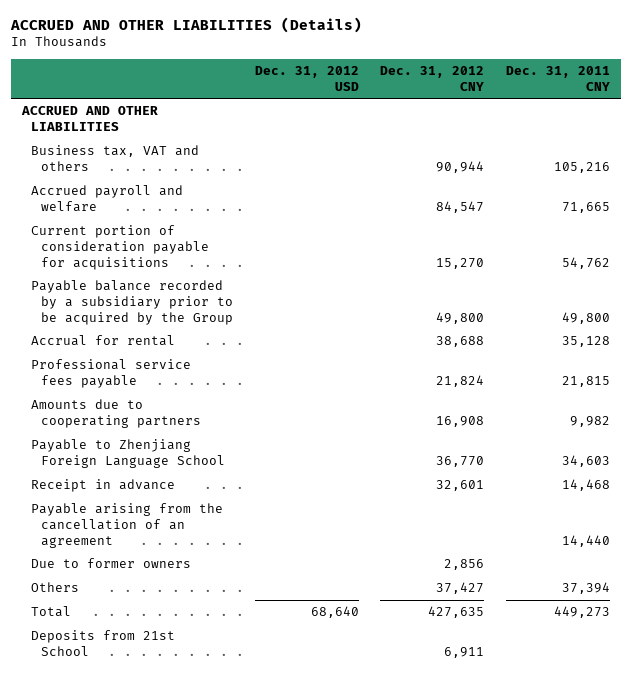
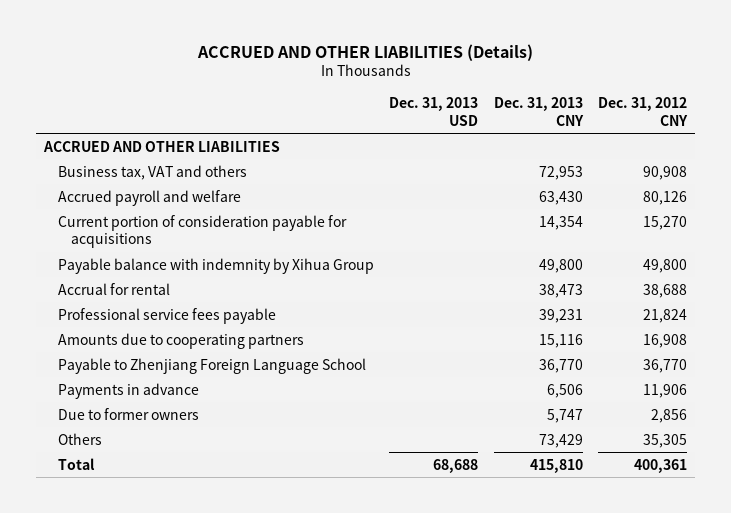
[254,66,359,91] Dec. 31, 2012 USD -> none
[506,66,611,91] Dec. 31, 2011 CNY -> none
none -> [389,97,479,126] Dec. 31, 2013 USD
none -> [493,97,584,126] Dec. 31, 2013 CNY
[436,160,485,173] 90,944 -> [643,165,688,180] 90,908
[436,200,485,213] 84,547 -> [643,190,688,205] 80,126
[31,280,233,325] Payable balance recorded by a subsidiary prior to be acquired by the Group -> [57,257,374,274] Payable balance with indemnity by Xihua Group
[31,503,224,548] Payable arising from the cancellation of an agreement -> none
[31,479,176,493] Receipt in advance -> [57,382,199,399] Payments in advance
[436,480,485,492] 32,601 -> [643,383,688,398] 11,906
[31,630,176,656] Deposits from 21st School -> none
[436,582,485,595] 37,427 -> [643,433,688,448] 35,305
[428,606,485,619] 427,635 -> [634,458,688,473] 400,361

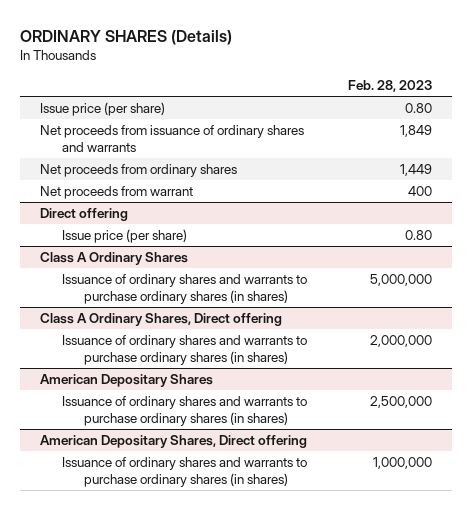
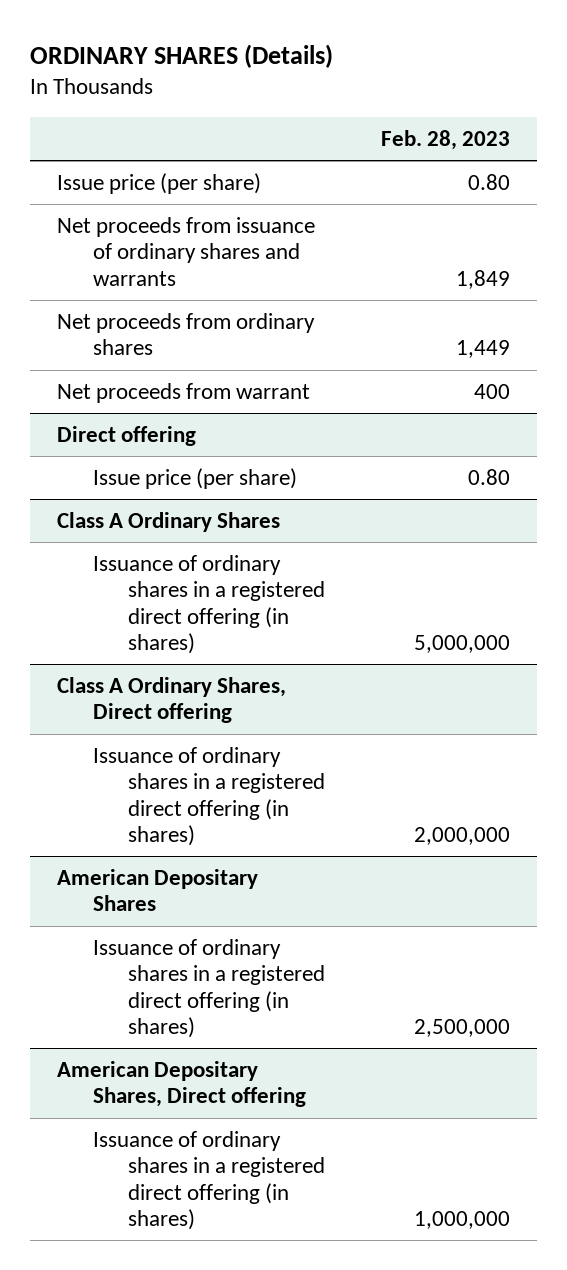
[62,274,308,305] Issuance of ordinary shares and warrants to purchase ordinary shares (in shares) -> [92,554,326,654] Issuance of ordinary shares in a registered direct offering (in shares)
[62,335,308,366] Issuance of ordinary shares and warrants to purchase ordinary shares (in shares) -> [92,746,326,846] Issuance of ordinary shares in a registered direct offering (in shares)
[62,396,308,427] Issuance of ordinary shares and warrants to purchase ordinary shares (in shares) -> [92,938,326,1038] Issuance of ordinary shares in a registered direct offering (in shares)
[62,457,308,488] Issuance of ordinary shares and warrants to purchase ordinary shares (in shares) -> [92,1130,326,1230] Issuance of ordinary shares in a registered direct offering (in shares)

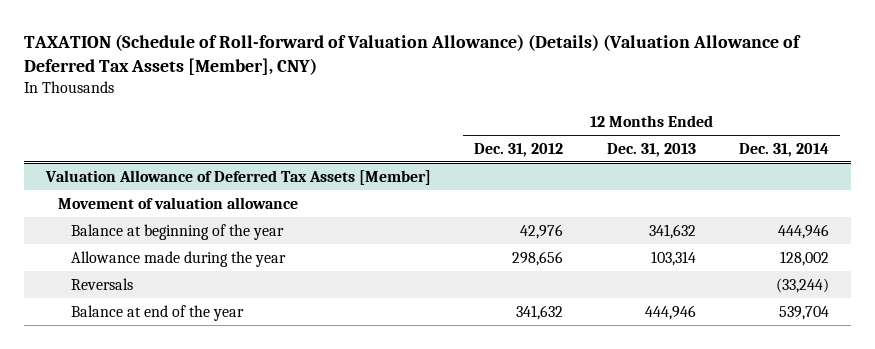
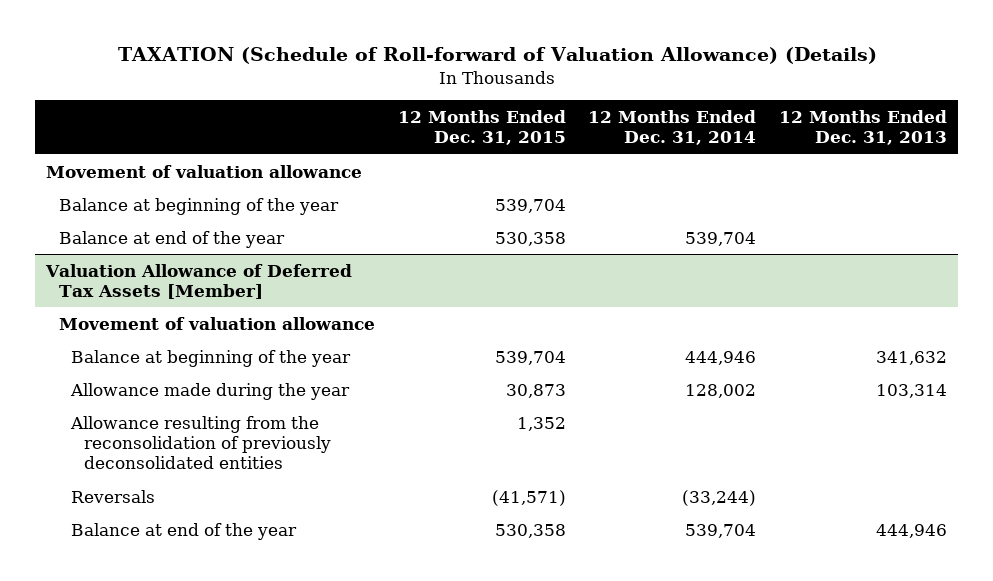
[23,33,801,75] TAXATION (Schedule of Roll-forward of Valuation Allowance) (Details) (Valuation Allowance of Deferred Tax Assets [Member], CNY) -> [117,47,877,65] TAXATION (Schedule of Roll-forward of Valuation Allowance) (Details)
[474,142,564,157] Dec. 31, 2012 -> none
none -> [397,110,566,146] 12 Months Ended Dec. 31, 2015
none -> [46,164,363,178] Movement of valuation allowance
none -> [58,197,339,215] Balance at beginning of the year
none -> [58,230,285,248] Balance at end of the year
none -> [70,415,331,470] Allowance resulting from the reconsolidation of previously deconsolidated entities

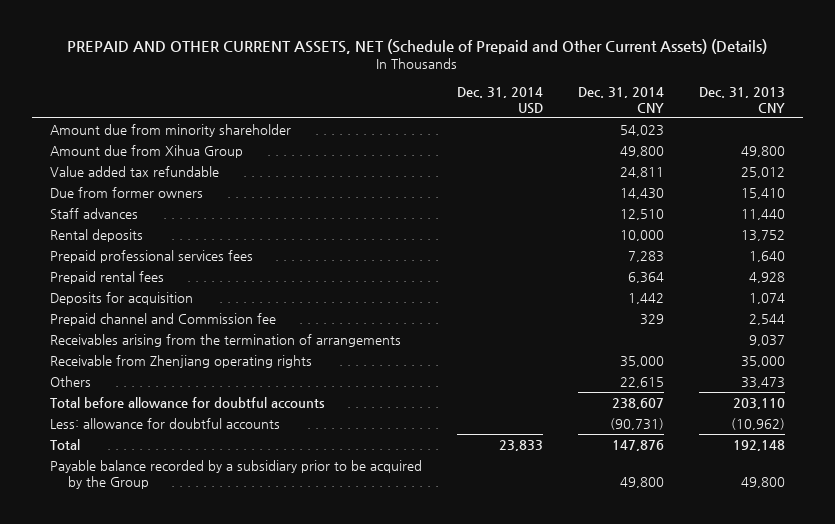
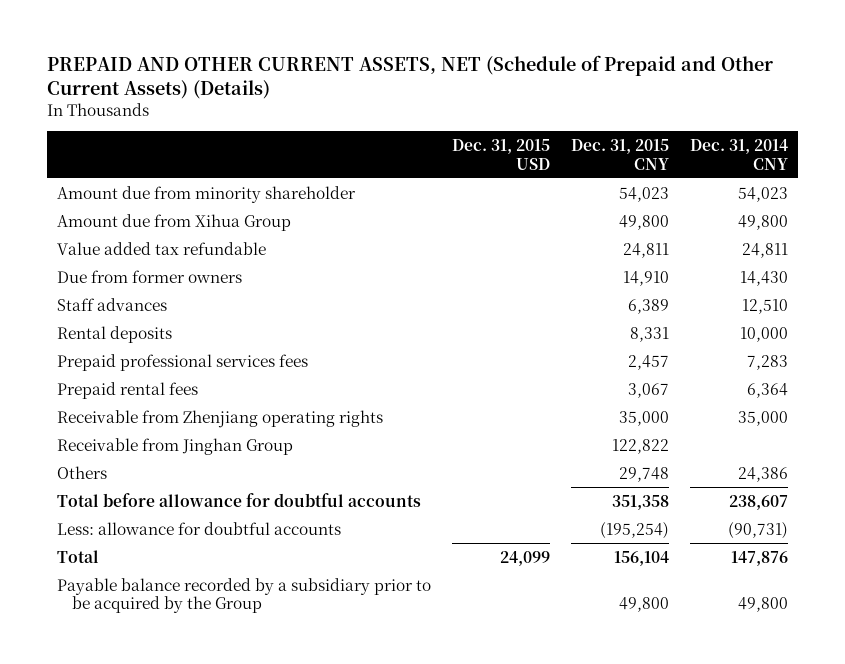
[456,86,543,114] Dec. 31, 2014 USD -> none
[699,86,786,113] Dec. 31, 2013 CNY -> none
none -> [451,139,550,170] Dec. 31, 2015 USD
none -> [570,139,669,170] Dec. 31, 2015 CNY
[49,292,193,306] Deposits for acquisition -> none
[49,313,276,327] Prepaid channel and Commission fee -> none
[49,334,401,348] Receivables arising from the termination of arrangements -> none
none -> [57,437,294,455] Receivable from Jinghan Group
[619,377,664,389] 22,615 -> [737,466,788,482] 24,386

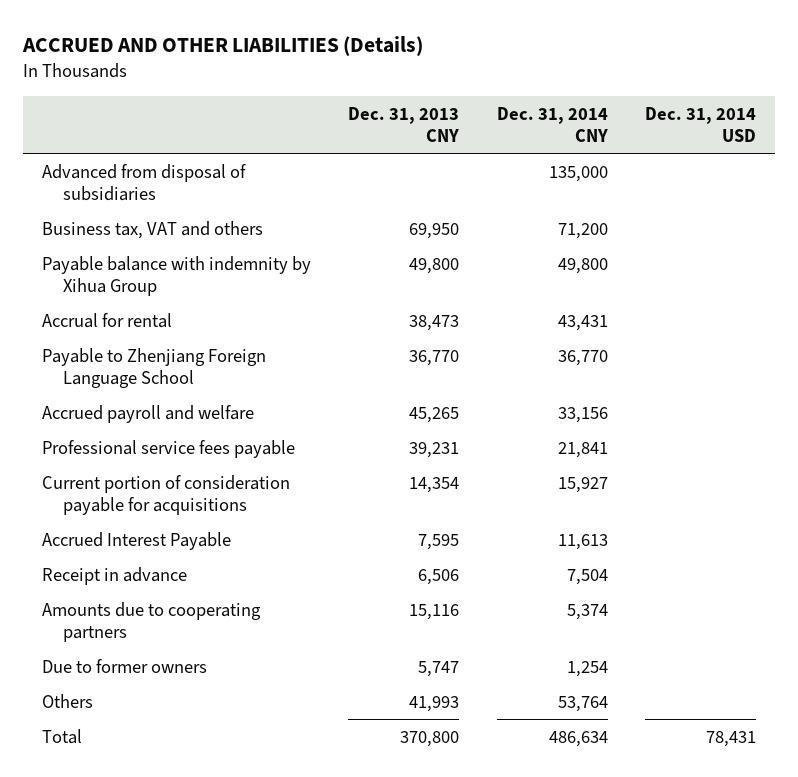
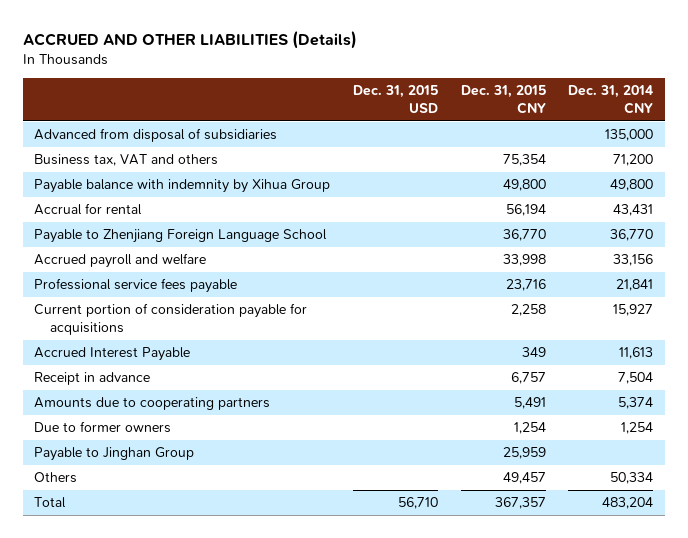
[348,106,460,142] Dec. 31, 2013 CNY -> none
[645,106,757,142] Dec. 31, 2014 USD -> none
none -> [352,85,438,114] Dec. 31, 2015 USD
none -> [460,85,546,115] Dec. 31, 2015 CNY
none -> [34,447,195,462] Payable to Jinghan Group
[557,695,608,712] 53,764 -> [610,472,654,485] 50,334
[548,730,608,747] 486,634 -> [602,497,654,510] 483,204

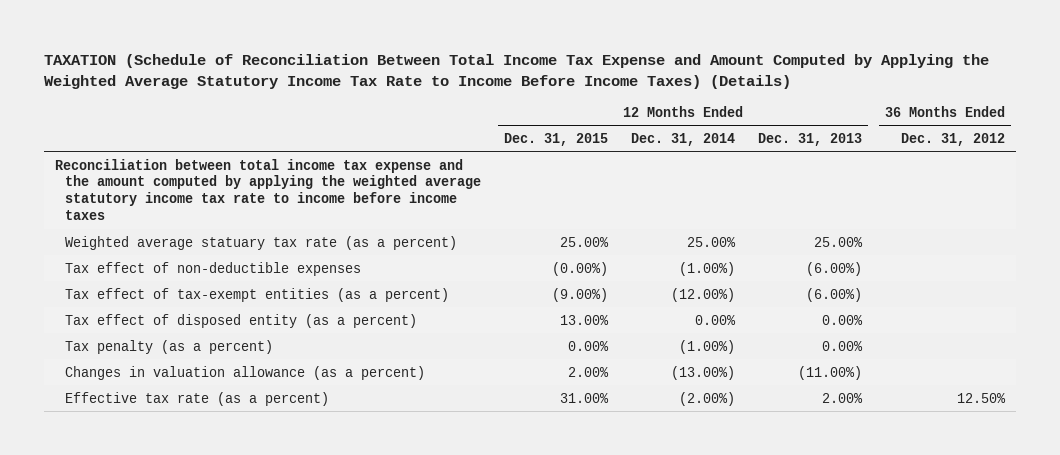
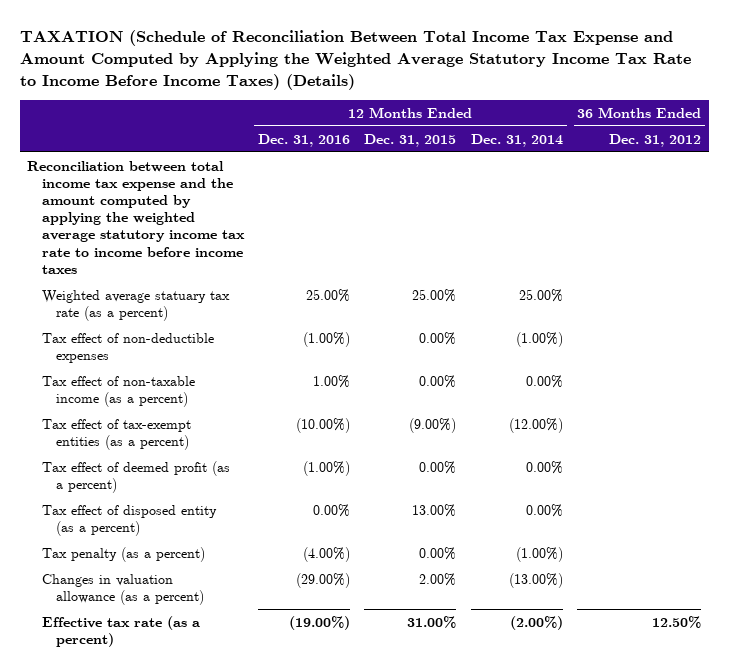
[757,132,862,146] Dec. 31, 2013 -> none
none -> [258,133,351,147] Dec. 31, 2016
[552,261,609,276] (0.00%) -> [419,331,457,345] 0.00%
none -> [41,375,195,408] Tax effect of non-taxable income (as a percent)
none -> [41,460,230,494] Tax effect of deemed profit (as a percent)

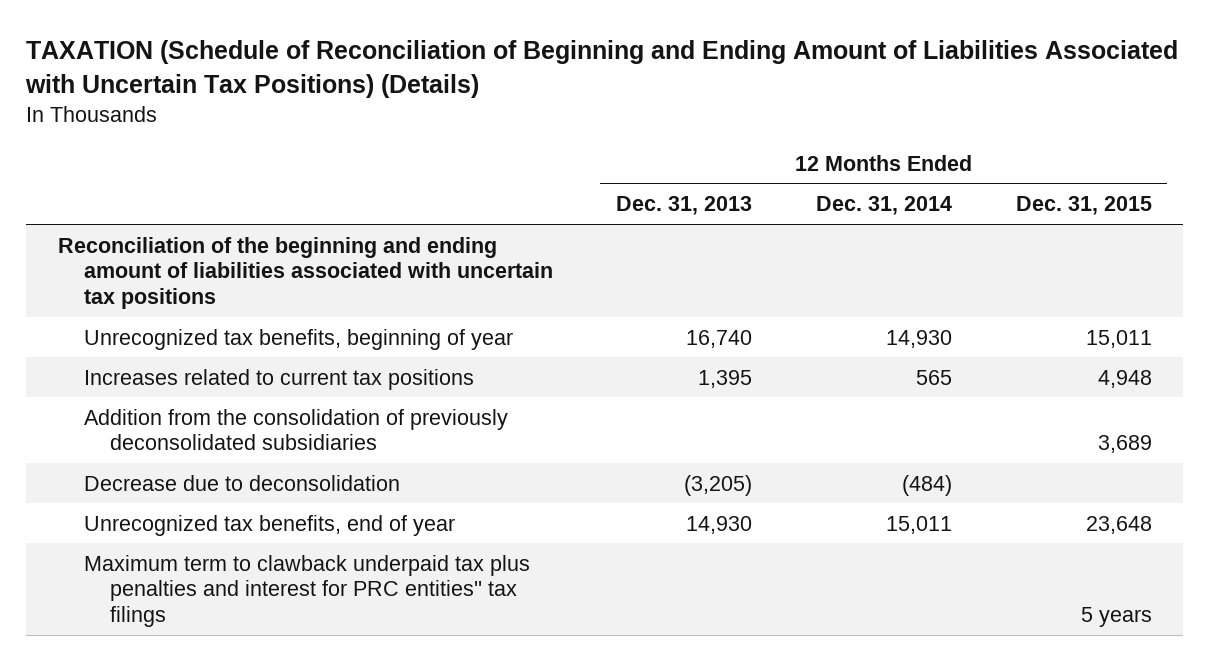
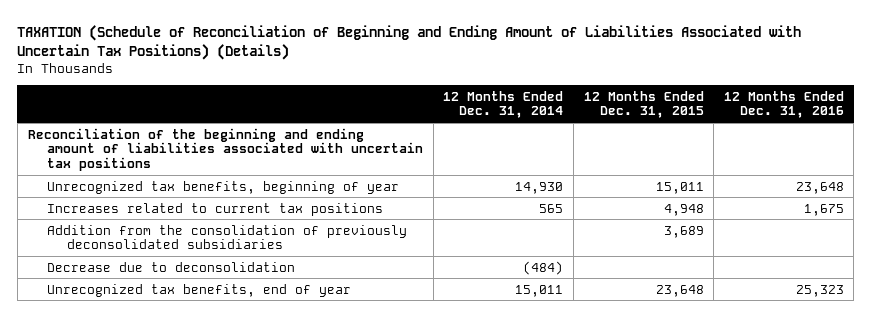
[616,196,753,216] Dec. 31, 2013 -> none
none -> [723,90,844,119] 12 Months Ended Dec. 31, 2016
[83,554,530,627] Maximum term to clawback underpaid tax plus penalties and interest for PRC entities'' tax filings -> none

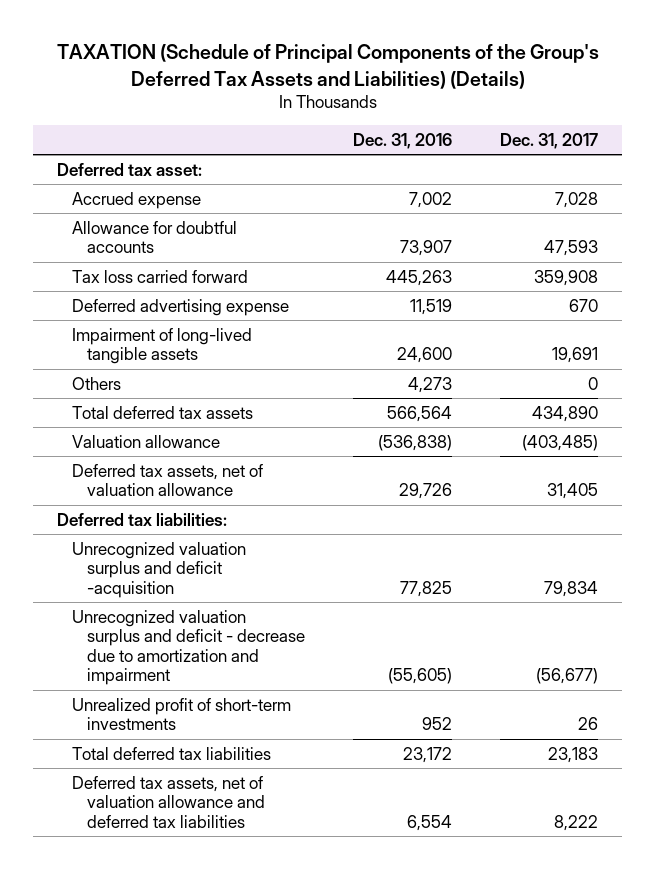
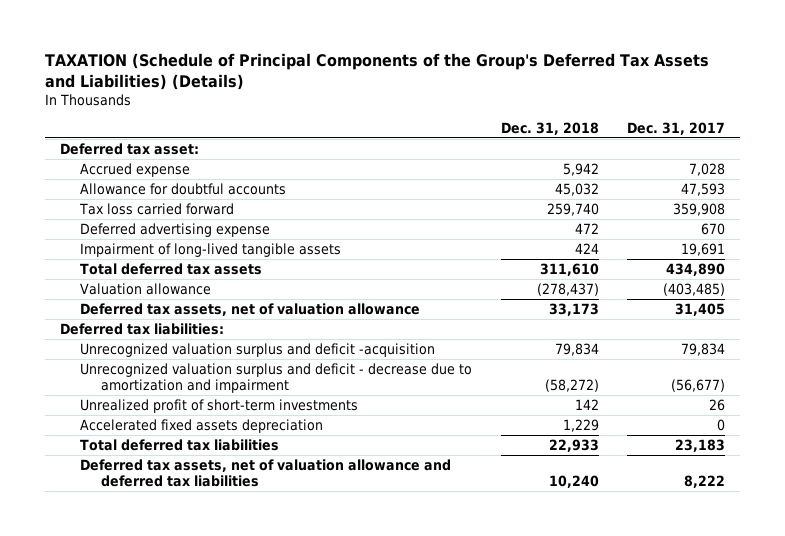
[353,132,453,149] Dec. 31, 2016 -> none
none -> [500,121,599,135] Dec. 31, 2018
[72,376,122,390] Others -> none
none -> [80,418,324,433] Accelerated fixed assets depreciation

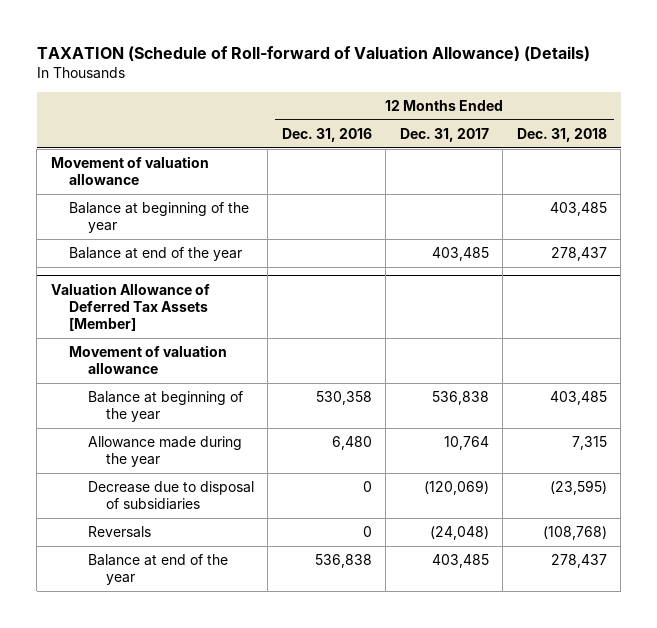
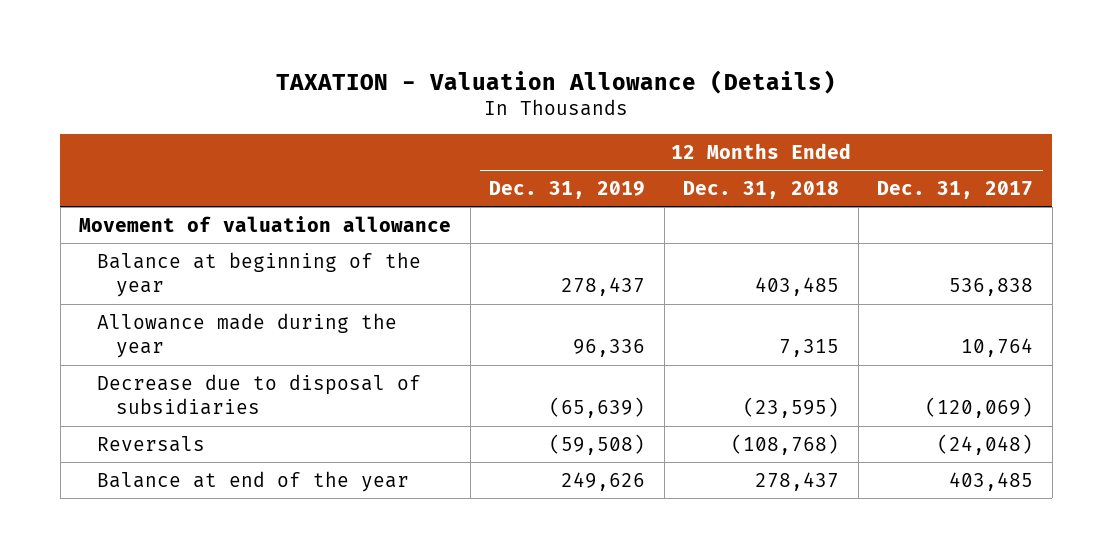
[36,45,590,61] TAXATION (Schedule of Roll-forward of Valuation Allowance) (Details) -> [276,69,837,94] TAXATION - Valuation Allowance (Details)
[281,127,372,142] Dec. 31, 2016 -> none
none -> [489,180,646,199] Dec. 31, 2019
[69,202,250,234] Balance at beginning of the year -> none
[69,247,243,262] Balance at end of the year -> none
[50,282,210,332] Valuation Allowance of Deferred Tax Assets [Member] -> none
[69,345,228,375] Movement of valuation allowance -> none

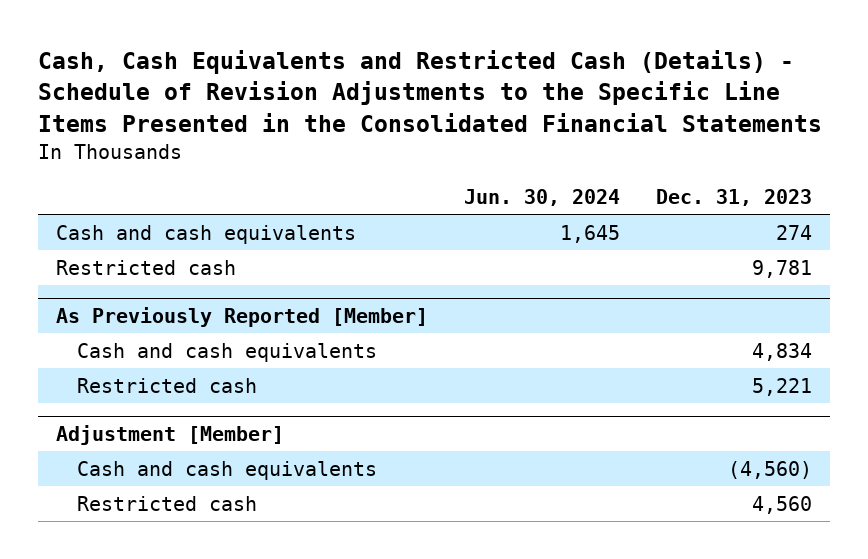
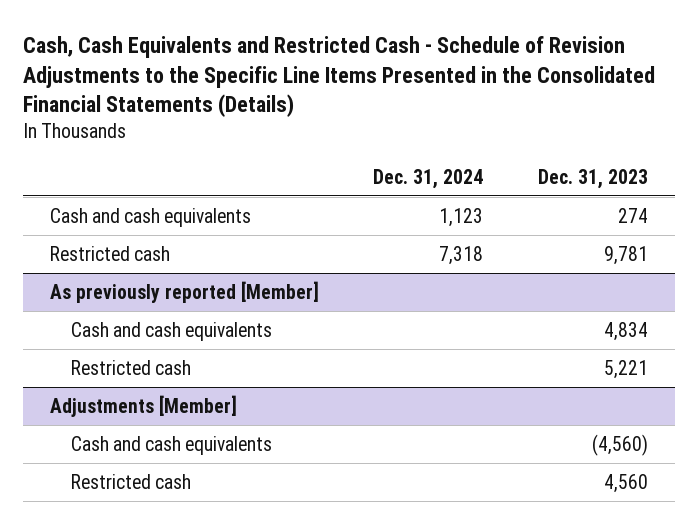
[37,49,822,132] Cash, Cash Equivalents and Restricted Cash (Details) - Schedule of Revision Adjustments to the Specific Line Items Presented in the Consolidated Financial Statements -> [22,35,655,118] Cash, Cash Equivalents and Restricted Cash - Schedule of Revision Adjustments to the Specific Line Items Presented in the Consolidated Financial Statements (Details)
[463,188,620,206] Jun. 30, 2024 -> none
none -> [373,168,484,189] Dec. 31, 2024
[55,307,428,328] As Previously Reported [Member] -> [49,280,319,303] As previously reported [Member]
[55,425,284,446] Adjustment [Member] -> [49,394,237,417] Adjustments [Member]

